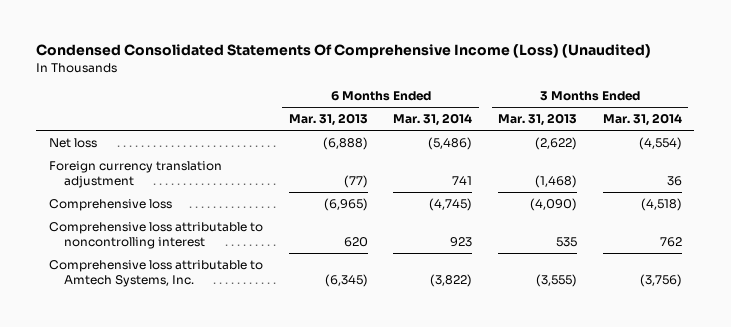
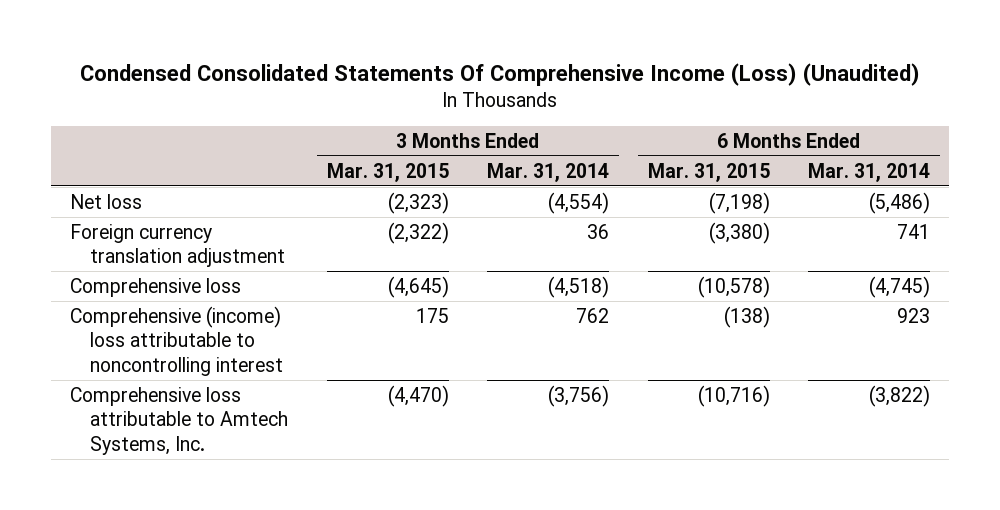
[288,113,368,127] Mar. 31, 2013 -> none
[497,113,577,127] Mar. 31, 2013 -> none
none -> [326,162,449,182] Mar. 31, 2015
none -> [647,162,770,182] Mar. 31, 2015
[49,222,264,250] Comprehensive loss attributable to noncontrolling interest -> [69,305,284,377] Comprehensive (income) loss attributable to noncontrolling interest

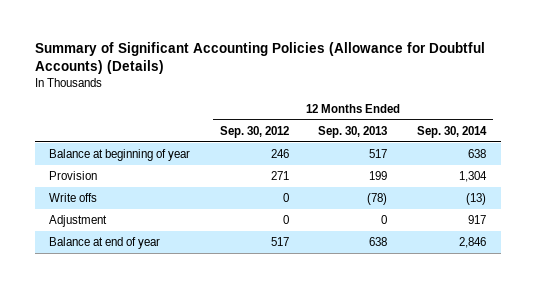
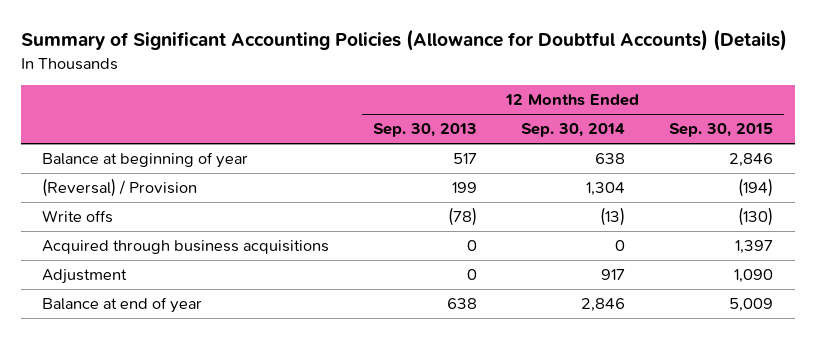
[219,125,289,138] Sep. 30, 2012 -> none
none -> [668,123,773,138] Sep. 30, 2015
[49,170,98,180] Provision -> [42,178,198,198] (Reversal) / Provision
none -> [42,240,330,255] Acquired through business acquisitions

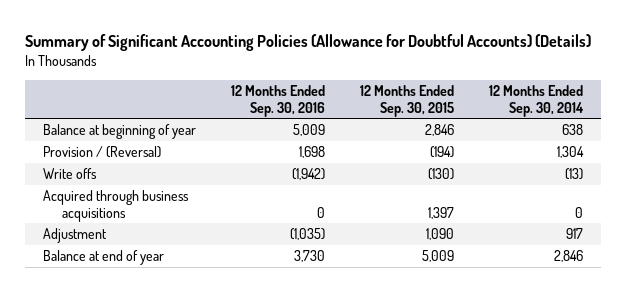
[373,123,478,138] Sep. 30, 2013 -> none
none -> [230,84,325,117] 12 Months Ended Sep. 30, 2016
[42,178,198,198] (Reversal) / Provision -> [42,145,161,158] Provision / (Reversal)

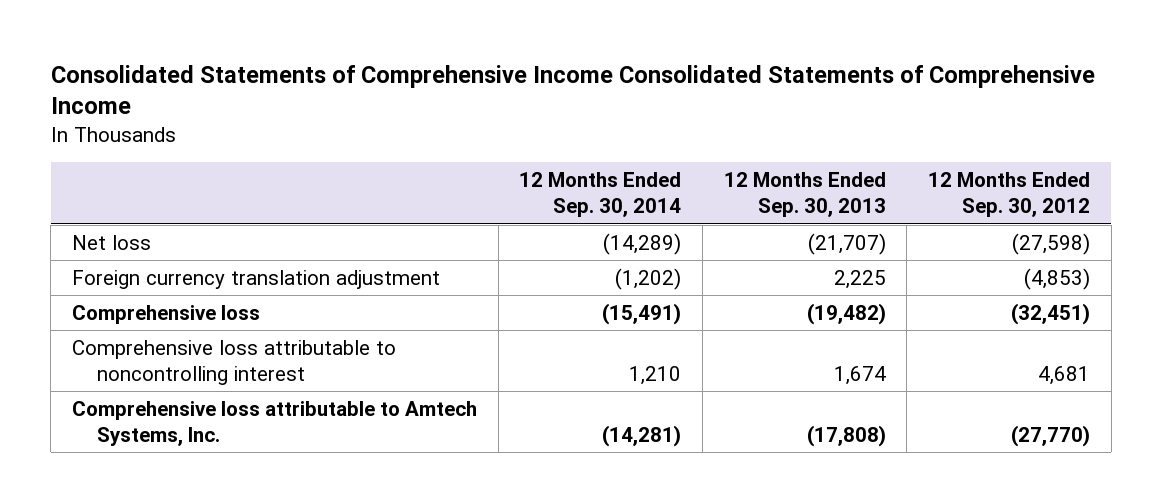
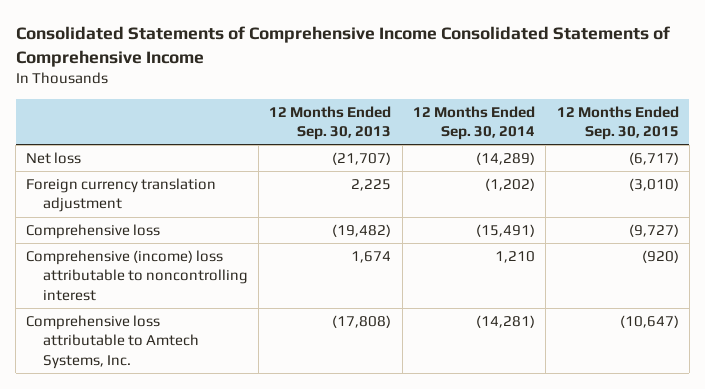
[928,172,1091,218] 12 Months Ended Sep. 30, 2012 -> none
none -> [556,105,679,141] 12 Months Ended Sep. 30, 2015
[71,339,396,385] Comprehensive loss attributable to noncontrolling interest -> [26,250,248,301] Comprehensive (income) loss attributable to noncontrolling interest

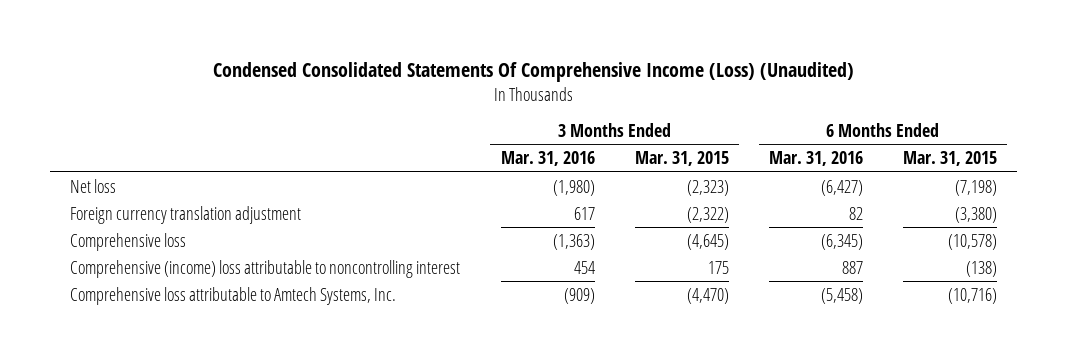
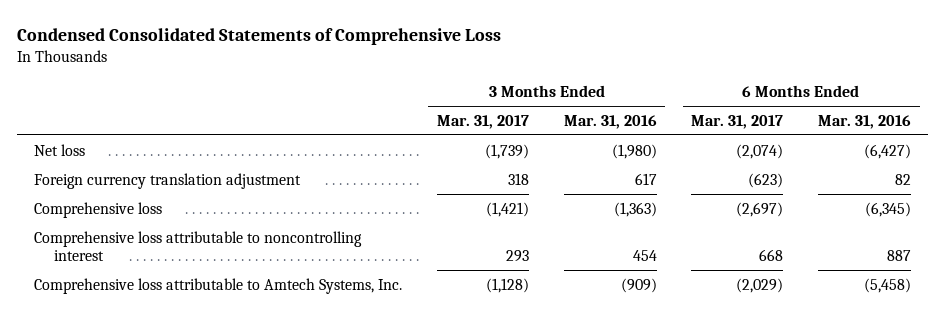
[212,62,854,83] Condensed Consolidated Statements Of Comprehensive Income (Loss) (Unaudited) -> [16,27,501,45] Condensed Consolidated Statements of Comprehensive Loss
[634,151,729,167] Mar. 31, 2015 -> none
[903,151,998,167] Mar. 31, 2015 -> none
none -> [436,114,529,129] Mar. 31, 2017
none -> [691,114,784,129] Mar. 31, 2017
[70,259,461,278] Comprehensive (income) loss attributable to noncontrolling interest -> [34,230,363,261] Comprehensive loss attributable to noncontrolling interest

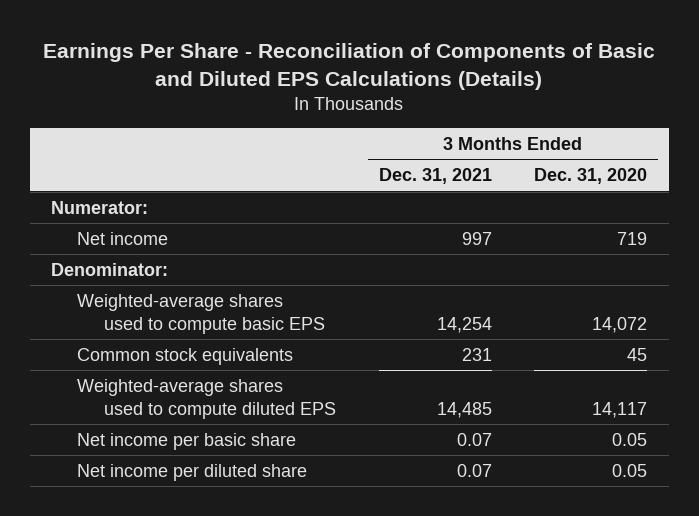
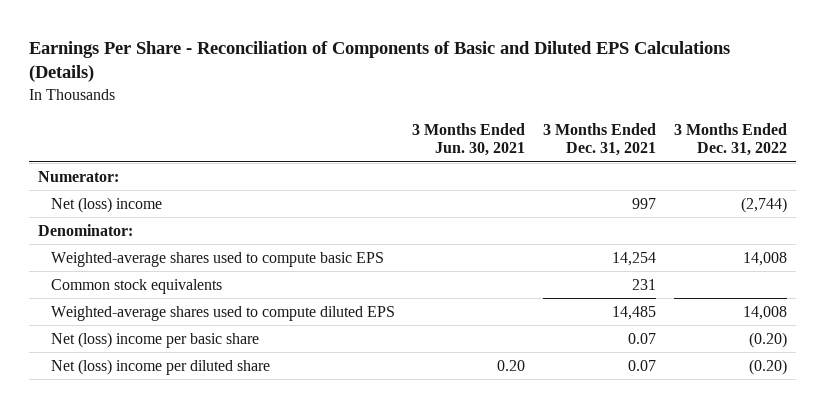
[534,168,648,185] Dec. 31, 2020 -> none
none -> [412,122,526,157] 3 Months Ended Jun. 30, 2021
none -> [674,122,788,157] 3 Months Ended Dec. 31, 2022
[77,231,169,245] Net income -> [50,196,162,213] Net (loss) income
[77,432,297,450] Net income per basic share -> [50,331,259,348] Net (loss) income per basic share
[77,463,308,481] Net income per diluted share -> [50,358,270,375] Net (loss) income per diluted share

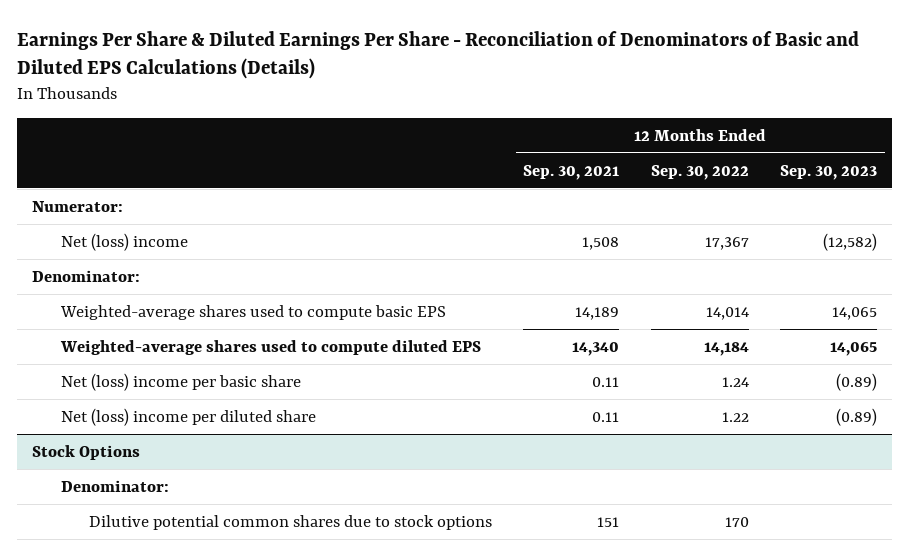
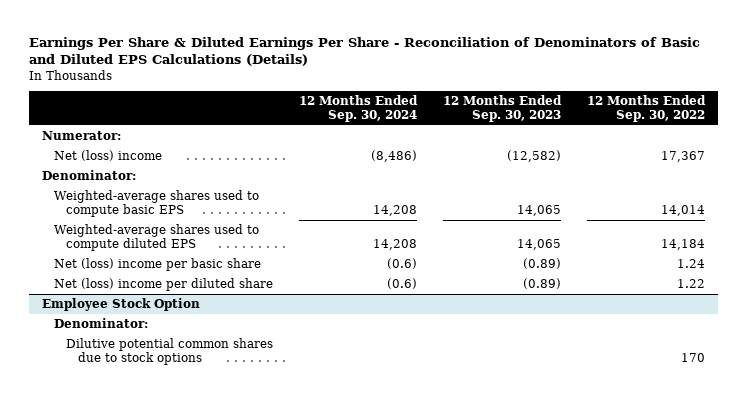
[523,164,620,180] Sep. 30, 2021 -> none
none -> [299,95,419,122] 12 Months Ended Sep. 30, 2024
[32,444,141,460] Stock Options -> [42,298,201,312] Employee Stock Option

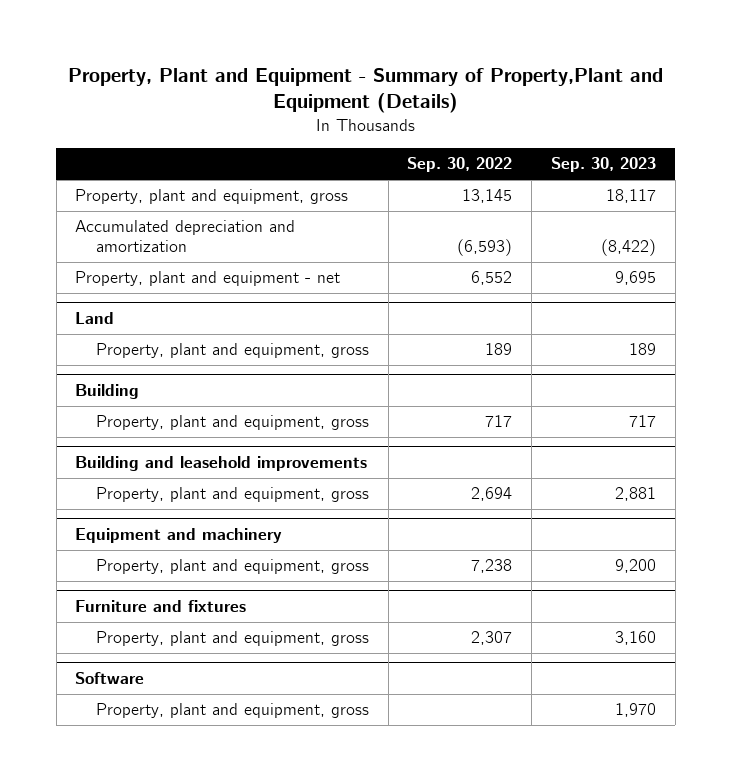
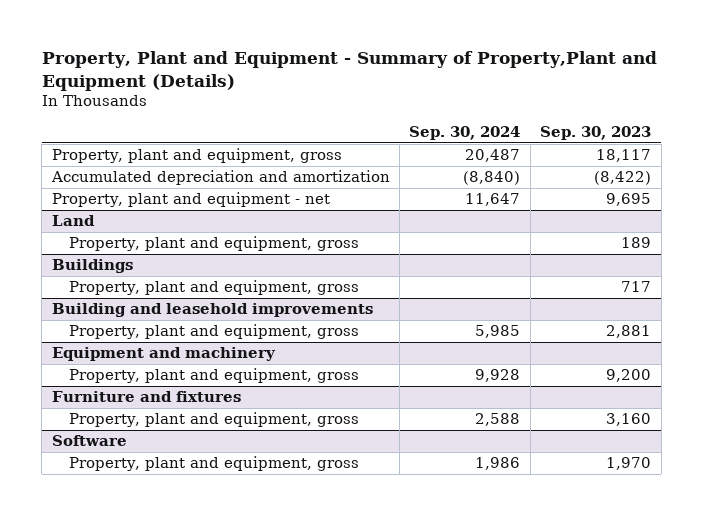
[407,157,513,173] Sep. 30, 2022 -> none
none -> [409,126,521,141] Sep. 30, 2024
[75,384,140,400] Building -> [51,259,133,274] Buildings

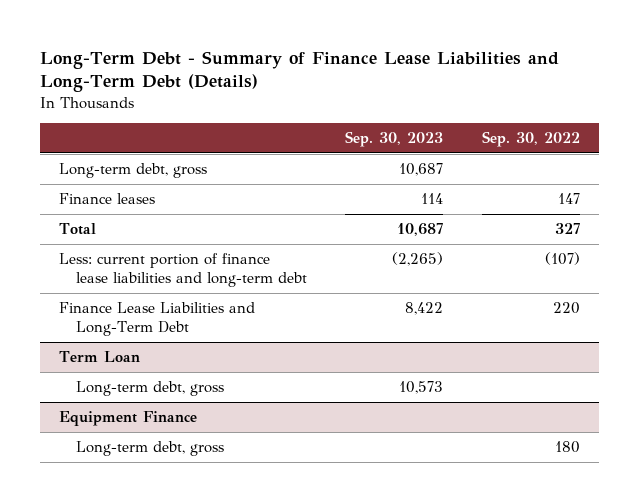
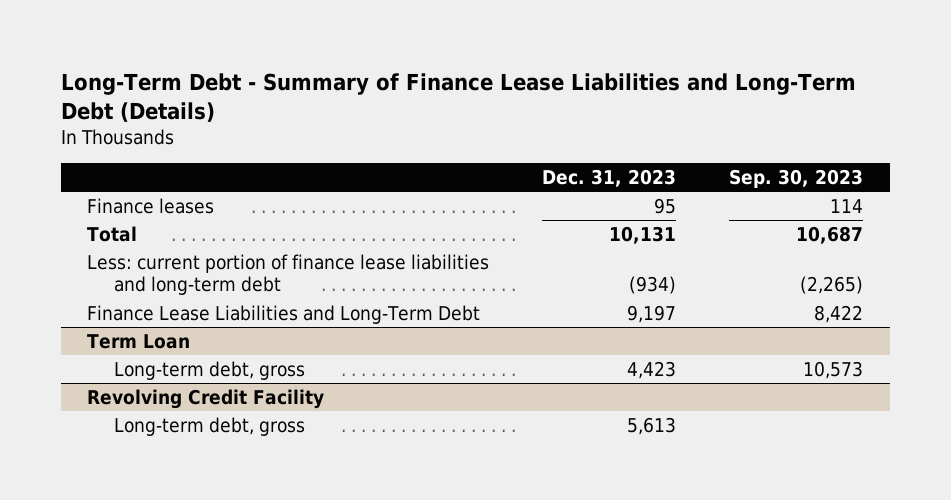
[482,131,581,148] Sep. 30, 2022 -> none
none -> [542,169,677,188] Dec. 31, 2023
[59,163,208,179] Long-term debt, gross -> none
[59,411,198,427] Equipment Finance -> none
none -> [87,388,325,409] Revolving Credit Facility

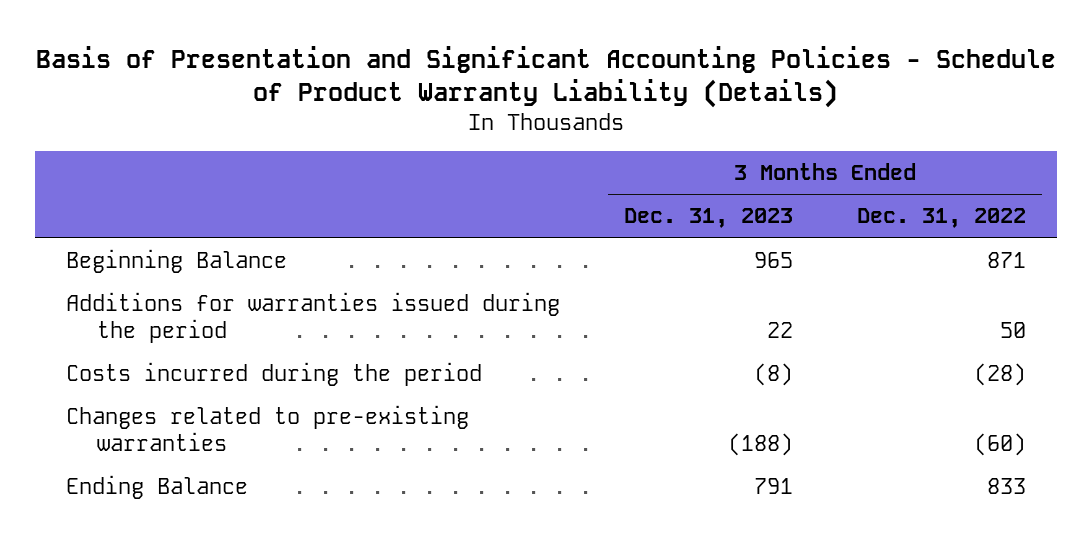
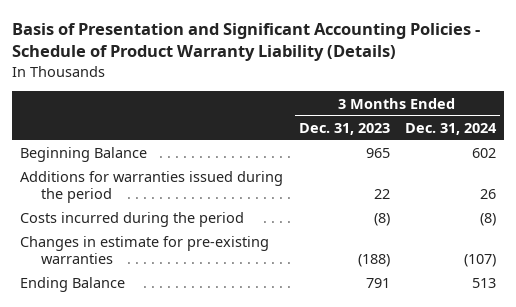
[856,208,1026,229] Dec. 31, 2022 -> none
none -> [405,122,498,135] Dec. 31, 2024
[66,405,470,452] Changes related to pre-existing warranties -> [19,236,269,265] Changes in estimate for pre-existing warranties

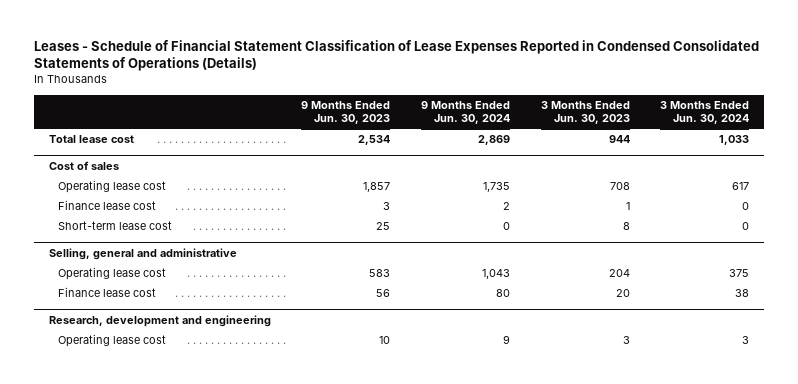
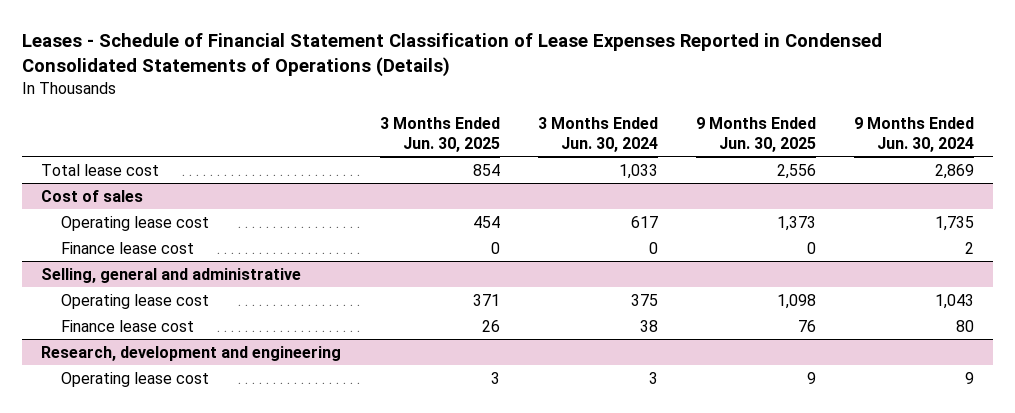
[301,100,391,125] 9 Months Ended Jun. 30, 2023 -> none
[540,100,630,125] 3 Months Ended Jun. 30, 2023 -> none
none -> [379,117,500,152] 3 Months Ended Jun. 30, 2025
none -> [695,117,816,152] 9 Months Ended Jun. 30, 2025
[58,221,173,231] Short-term lease cost -> none

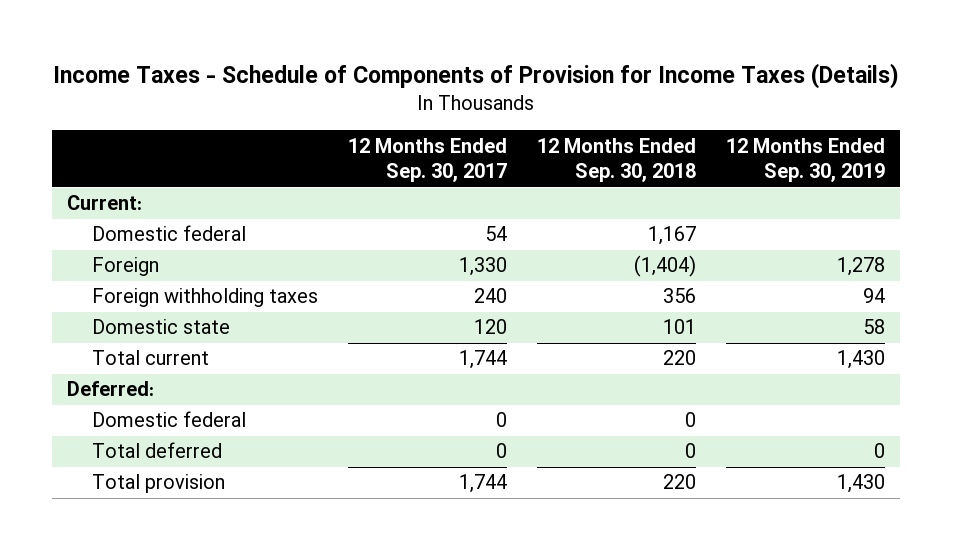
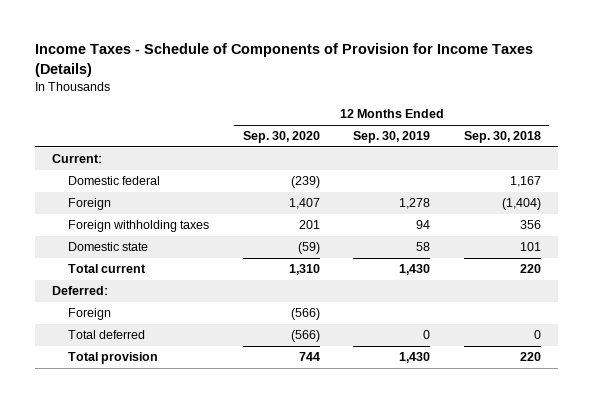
[348,137,508,183] 12 Months Ended Sep. 30, 2017 -> none
none -> [242,131,320,144] Sep. 30, 2020
[92,411,247,428] Domestic federal -> none
none -> [67,308,111,321] Foreign

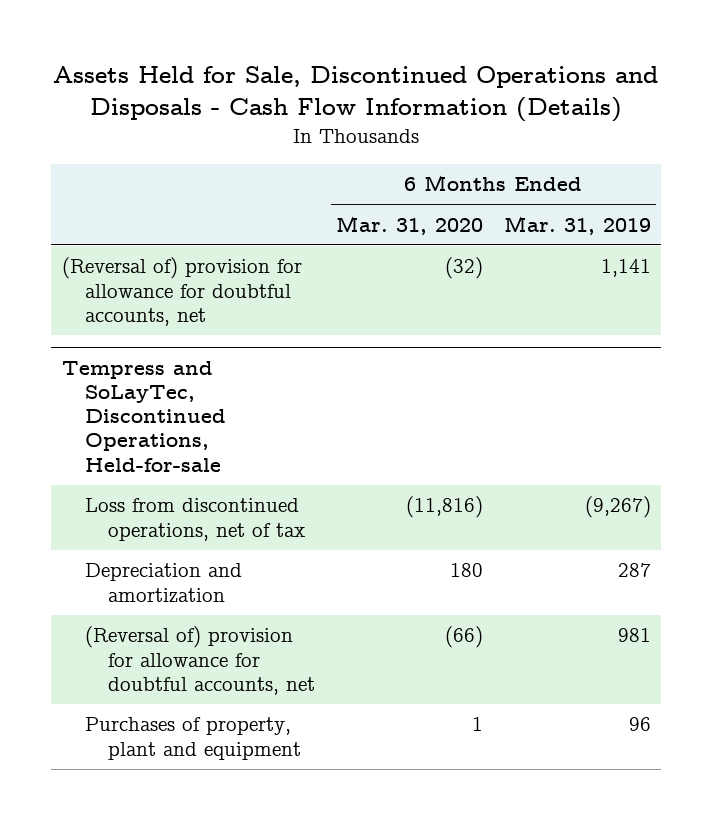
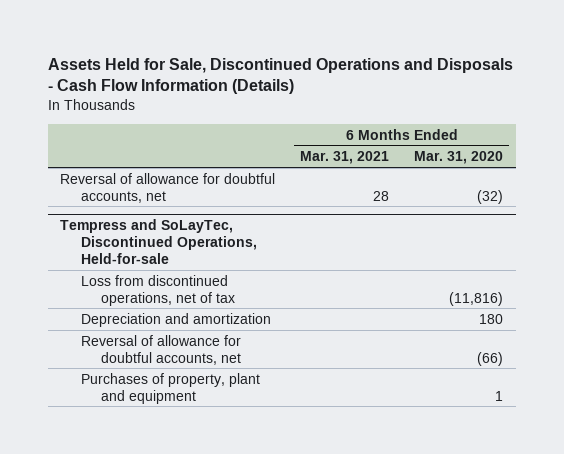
[503,215,651,235] Mar. 31, 2019 -> none
none -> [300,151,390,165] Mar. 31, 2021
[61,257,302,326] (Reversal of) provision for allowance for doubtful accounts, net -> [60,172,276,203] Reversal of allowance for doubtful accounts, net
[84,626,316,695] (Reversal of) provision for allowance for doubtful accounts, net -> [80,334,241,365] Reversal of allowance for doubtful accounts, net

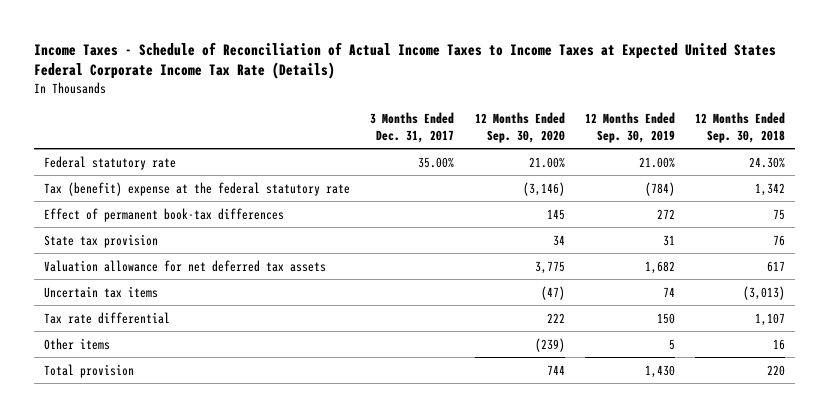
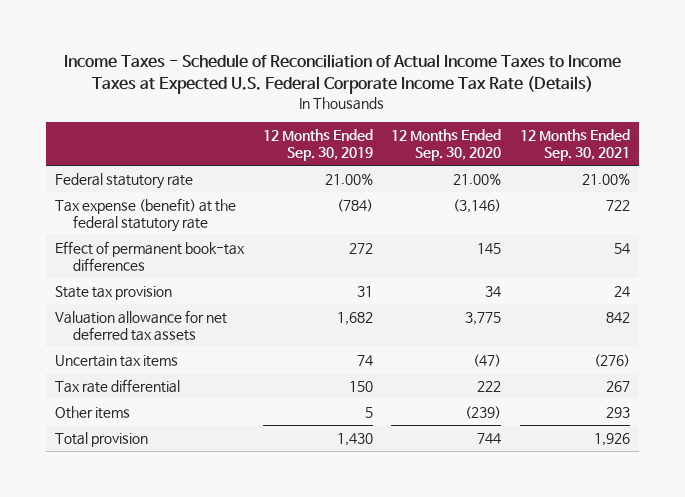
[34,41,777,79] Income Taxes - Schedule of Reconciliation of Actual Income Taxes to Income Taxes at Expected United States Federal Corporate Income Tax Rate (Details) -> [64,54,622,95] Income Taxes - Schedule of Reconciliation of Actual Income Taxes to Income Taxes at Expected U.S. Federal Corporate Income Tax Rate (Details)
[370,112,455,143] 3 Months Ended Dec. 31, 2017 -> none
[694,112,785,143] 12 Months Ended Sep. 30, 2018 -> none
none -> [519,129,630,162] 12 Months Ended Sep. 30, 2021
[44,181,351,196] Tax (benefit) expense at the federal statutory rate -> [55,197,237,233] Tax expense (benefit) at the federal statutory rate

